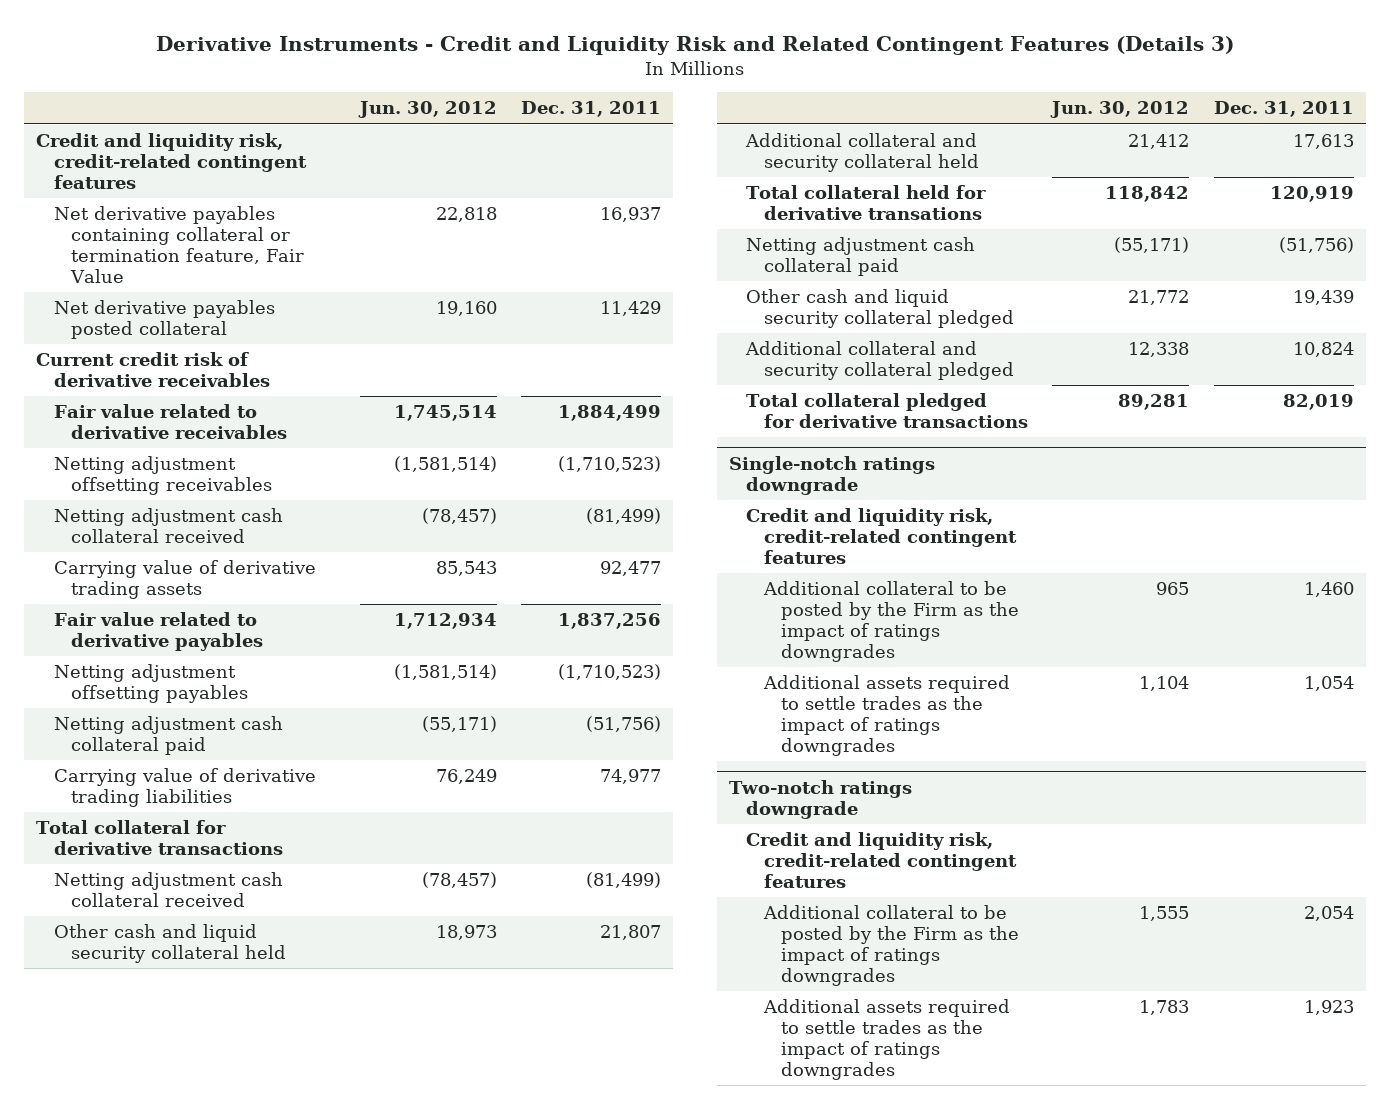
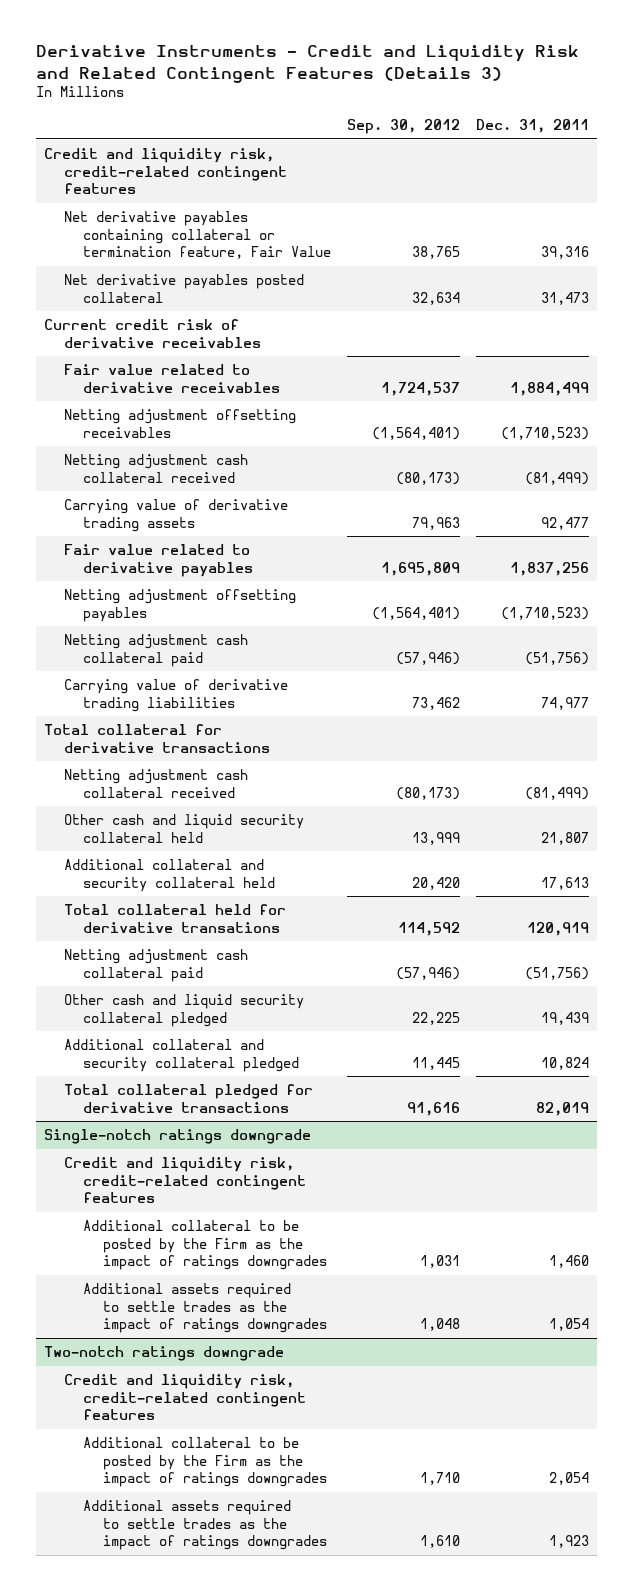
[357,101,497,119] Jun. 30, 2012 -> none
none -> [346,119,460,135] Sep. 30, 2012
[600,207,662,223] 16,937 -> [540,246,589,260] 39,316
[600,301,662,317] 11,429 -> [540,291,589,305] 31,473

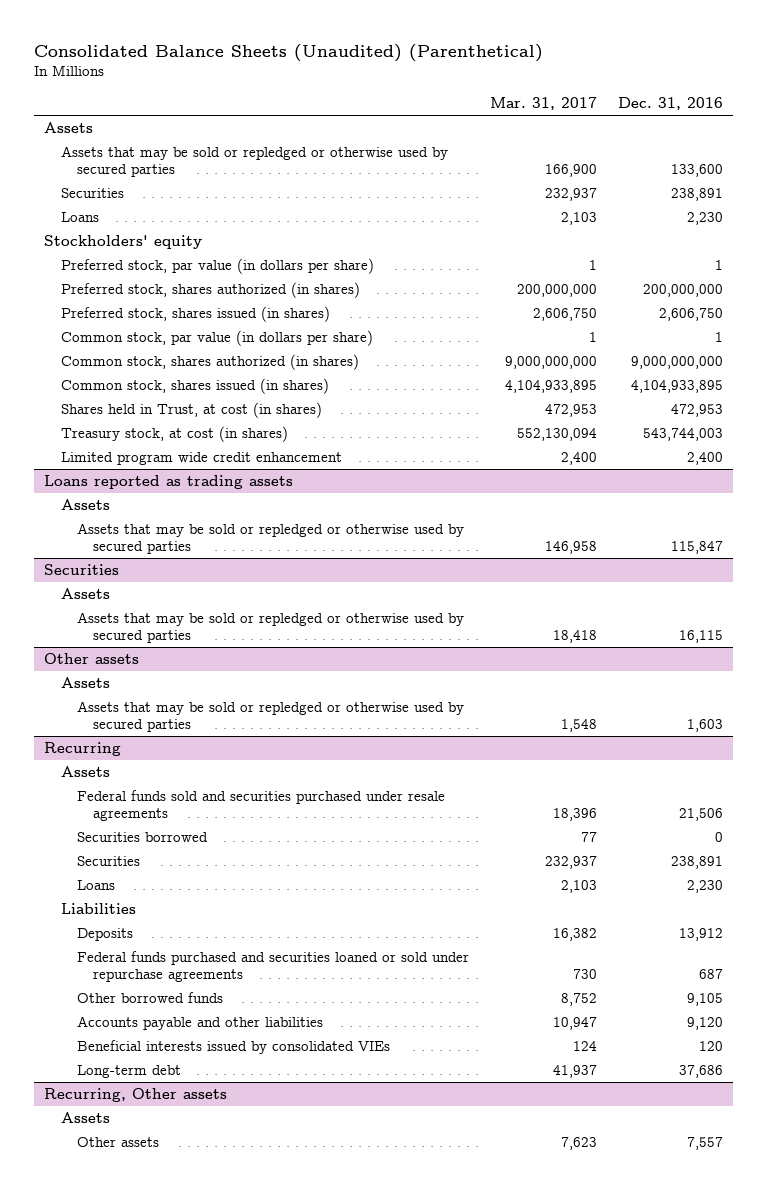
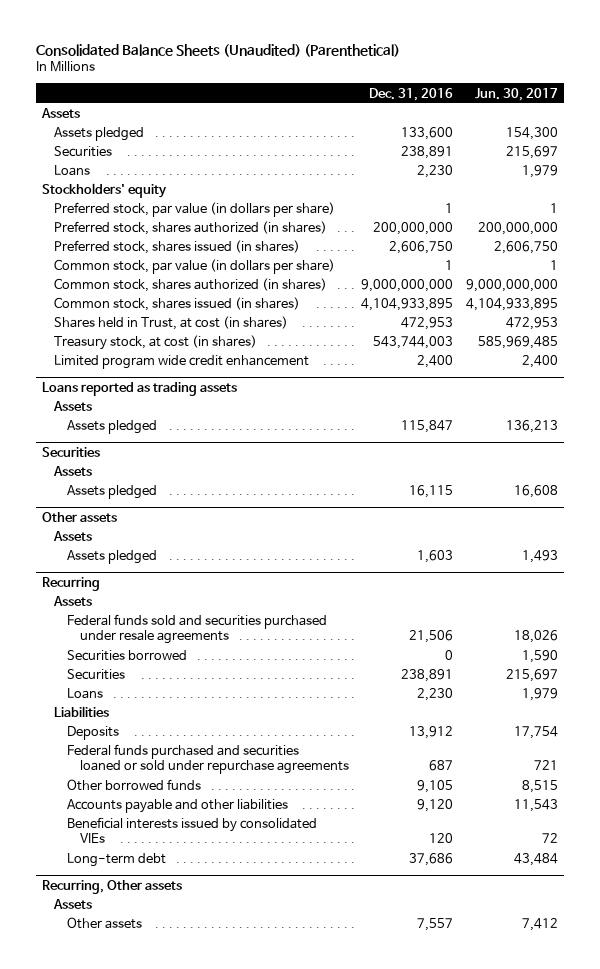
[489,97,597,111] Mar. 31, 2017 -> none
none -> [474,87,558,101] Jun. 30, 2017
[60,146,448,178] Assets that may be sold or repledged or otherwise used by secured parties -> [54,127,145,142] Assets pledged
[77,523,465,555] Assets that may be sold or repledged or otherwise used by secured parties -> [67,420,158,435] Assets pledged
[77,612,465,644] Assets that may be sold or repledged or otherwise used by secured parties -> [67,485,158,500] Assets pledged
[77,701,465,733] Assets that may be sold or repledged or otherwise used by secured parties -> [67,550,158,565] Assets pledged

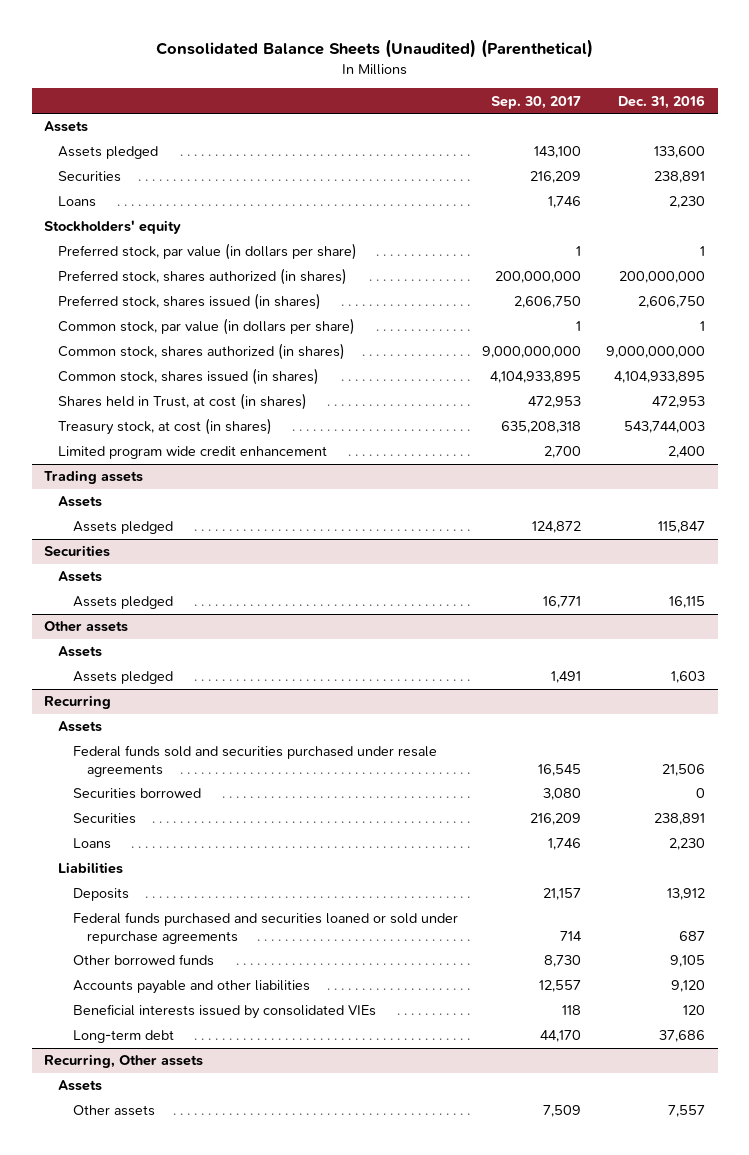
[474,87,558,101] Jun. 30, 2017 -> none
none -> [491,95,582,109] Sep. 30, 2017
[41,381,237,396] Loans reported as trading assets -> [44,470,144,485] Trading assets

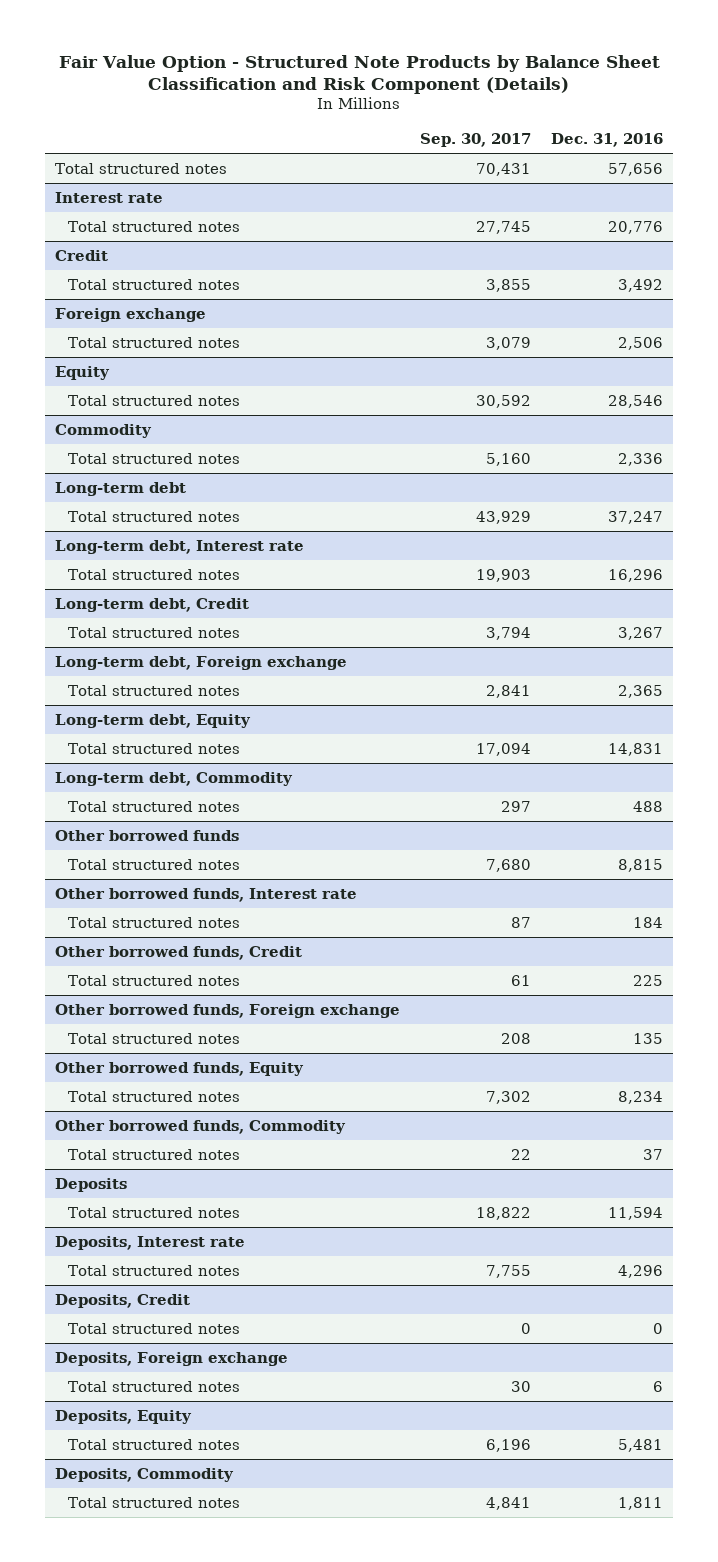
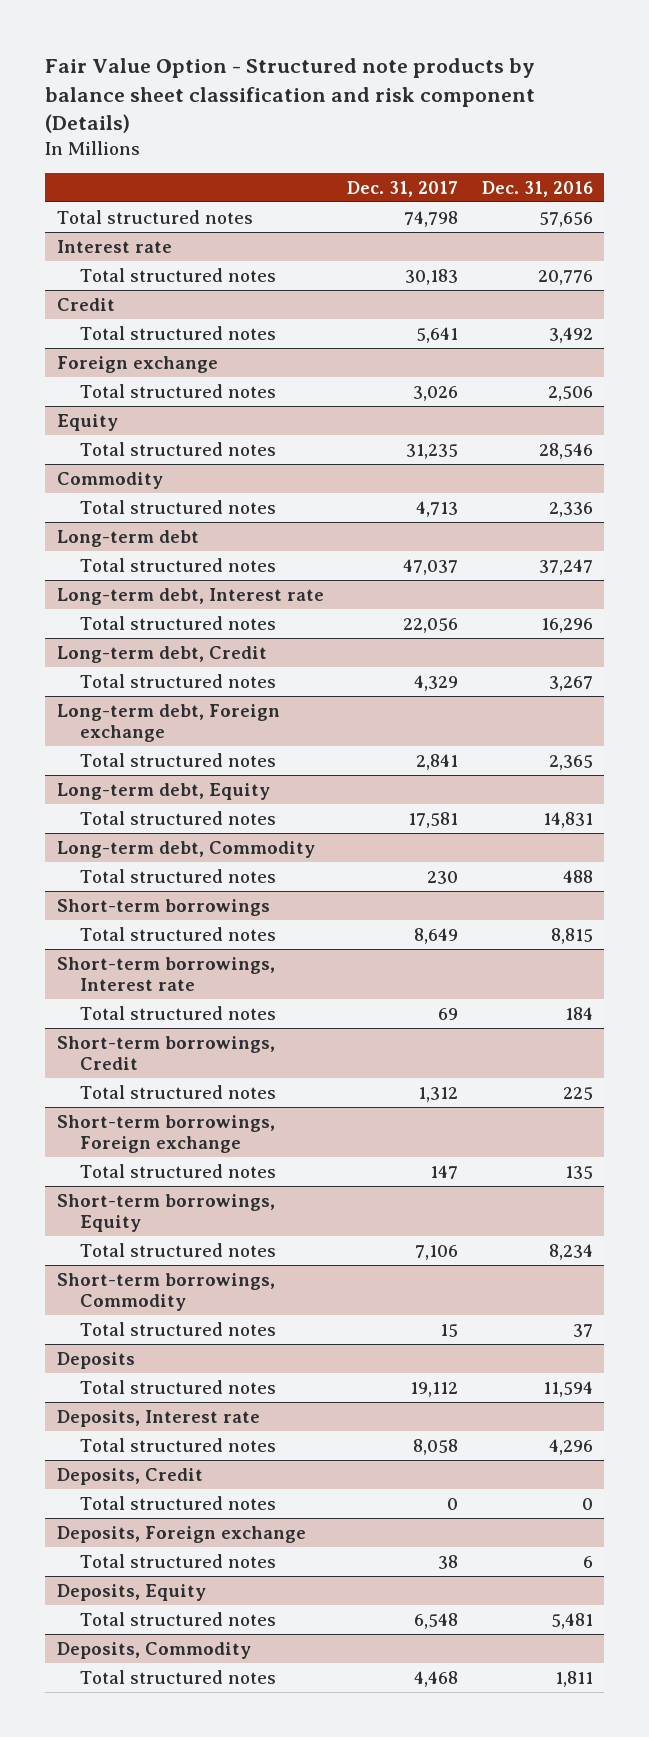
[59,54,661,95] Fair Value Option - Structured Note Products by Balance Sheet Classification and Risk Component (Details) -> [44,58,535,134] Fair Value Option - Structured note products by balance sheet classification and risk component (Details)
[420,132,532,147] Sep. 30, 2017 -> none
none -> [347,180,459,197] Dec. 31, 2017
[55,829,240,841] Other borrowed funds -> [56,898,270,916] Short-term borrowings
[55,887,358,902] Other borrowed funds, Interest rate -> none
none -> [56,956,275,991] Short-term borrowings, Interest rate
[55,945,303,960] Other borrowed funds, Credit -> none
none -> [56,1035,275,1070] Short-term borrowings, Credit
[55,1003,401,1018] Other borrowed funds, Foreign exchange -> none
none -> [56,1114,275,1153] Short-term borrowings, Foreign exchange
[55,1061,305,1076] Other borrowed funds, Equity -> none
none -> [56,1193,275,1232] Short-term borrowings, Equity
[55,1119,347,1134] Other borrowed funds, Commodity -> none
none -> [56,1272,275,1311] Short-term borrowings, Commodity

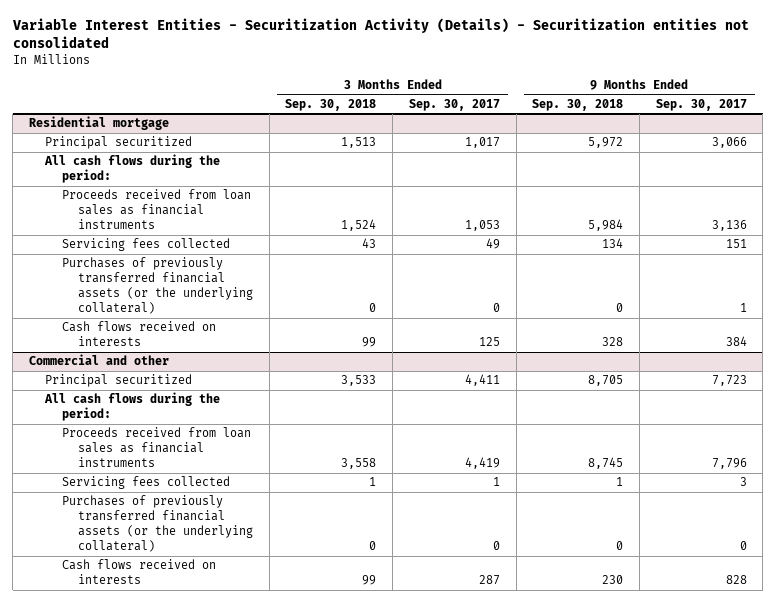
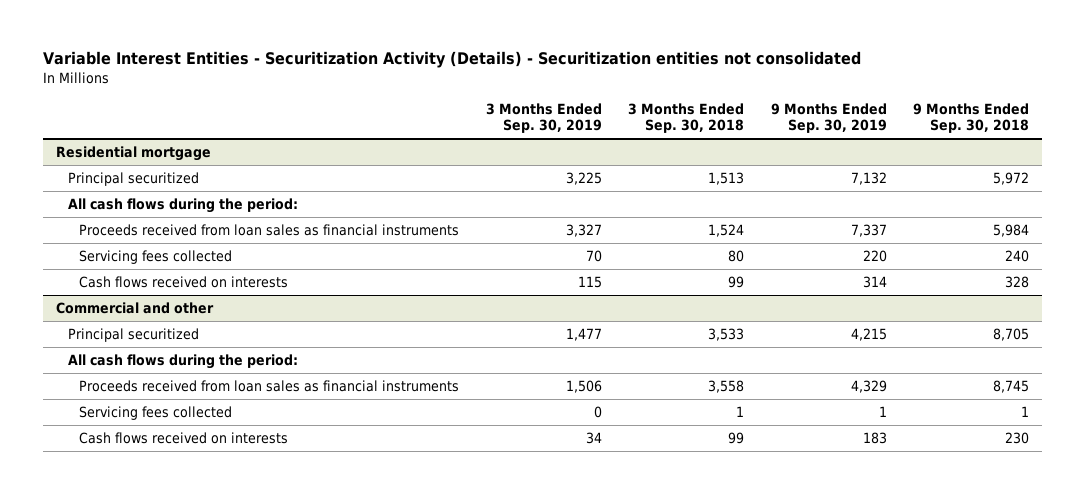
[408,98,500,111] Sep. 30, 2017 -> none
[655,98,747,111] Sep. 30, 2017 -> none
none -> [485,103,602,134] 3 Months Ended Sep. 30, 2019
none -> [770,103,887,134] 9 Months Ended Sep. 30, 2019
[61,257,253,315] Purchases of previously transferred financial assets (or the underlying collateral) -> none
[362,238,377,249] 43 -> [728,249,745,262] 80
[602,238,624,249] 134 -> [1005,249,1030,262] 240
[61,495,253,553] Purchases of previously transferred financial assets (or the underlying collateral) -> none

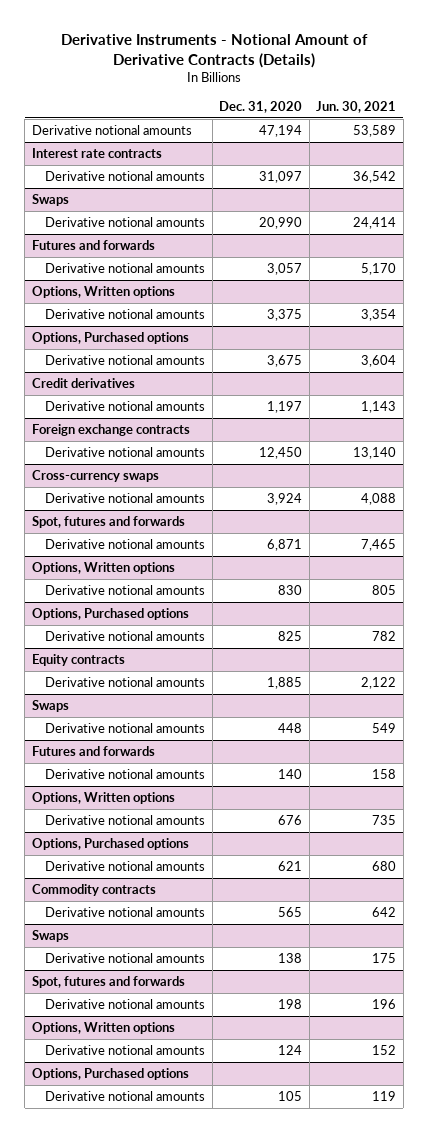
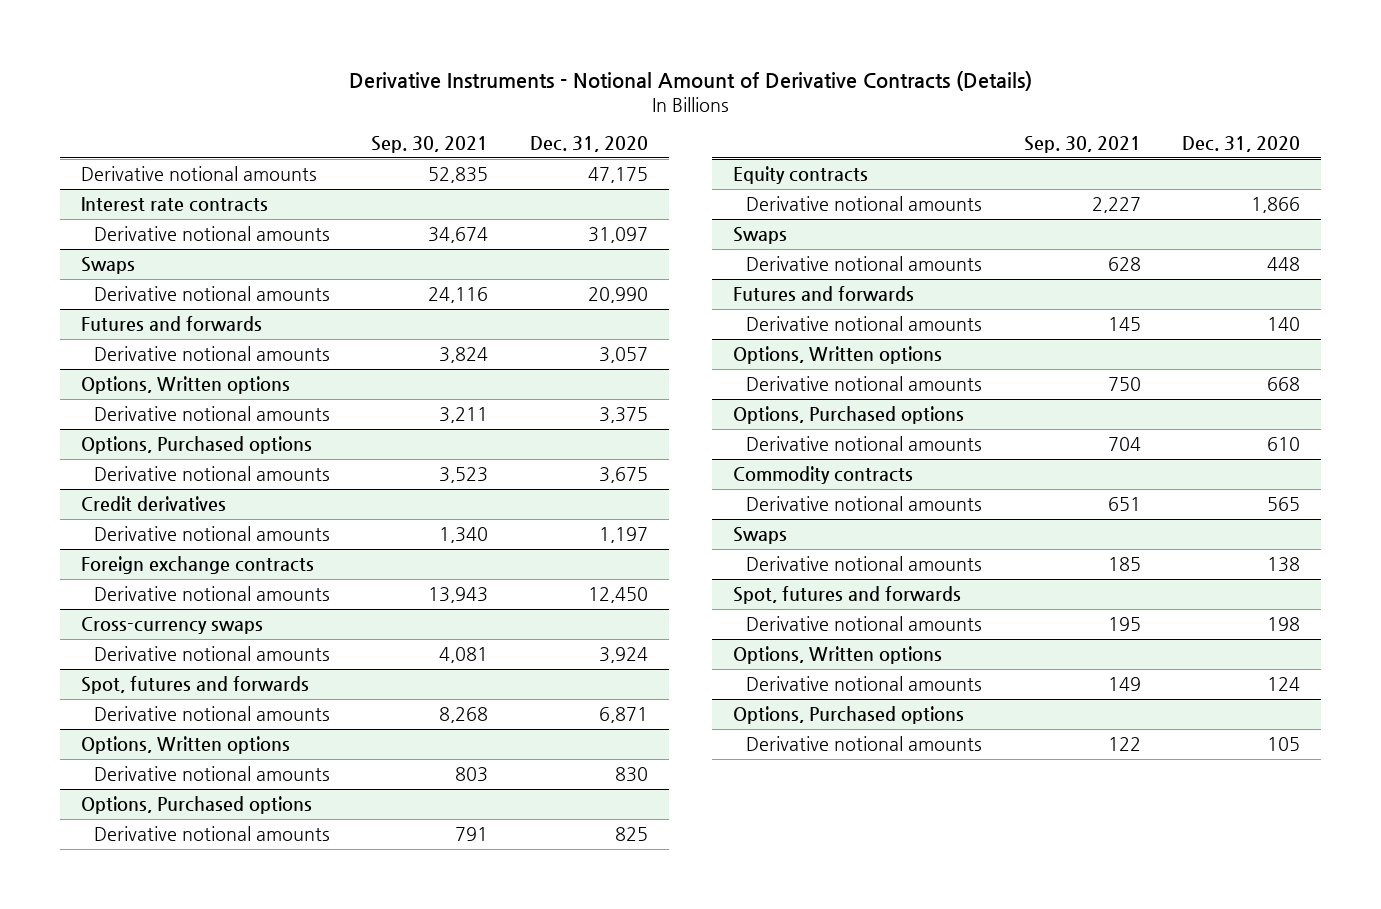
[316,101,397,114] Jun. 30, 2021 -> none
none -> [371,135,489,153] Sep. 30, 2021
[259,124,303,137] 47,194 -> [588,166,649,183] 47,175
[267,676,303,689] 1,885 -> [1251,196,1301,213] 1,866
[278,814,303,825] 676 -> [1267,376,1301,391] 668
[278,860,303,871] 621 -> [1267,436,1301,451] 610

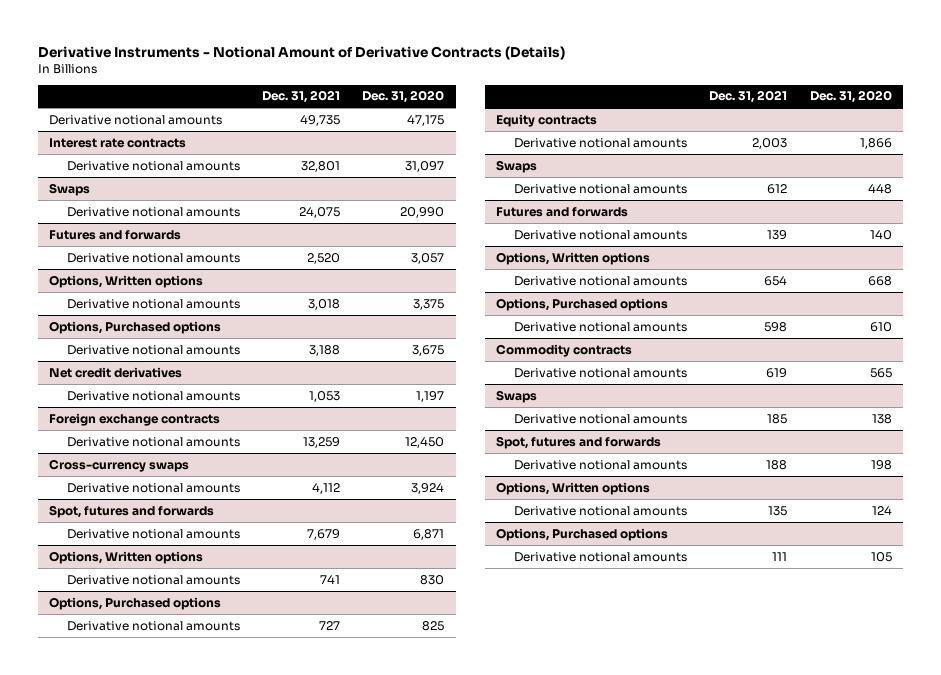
[371,135,489,153] Sep. 30, 2021 -> none
none -> [262,90,341,104] Dec. 31, 2021
[81,495,227,511] Credit derivatives -> [49,366,183,378] Net credit derivatives

